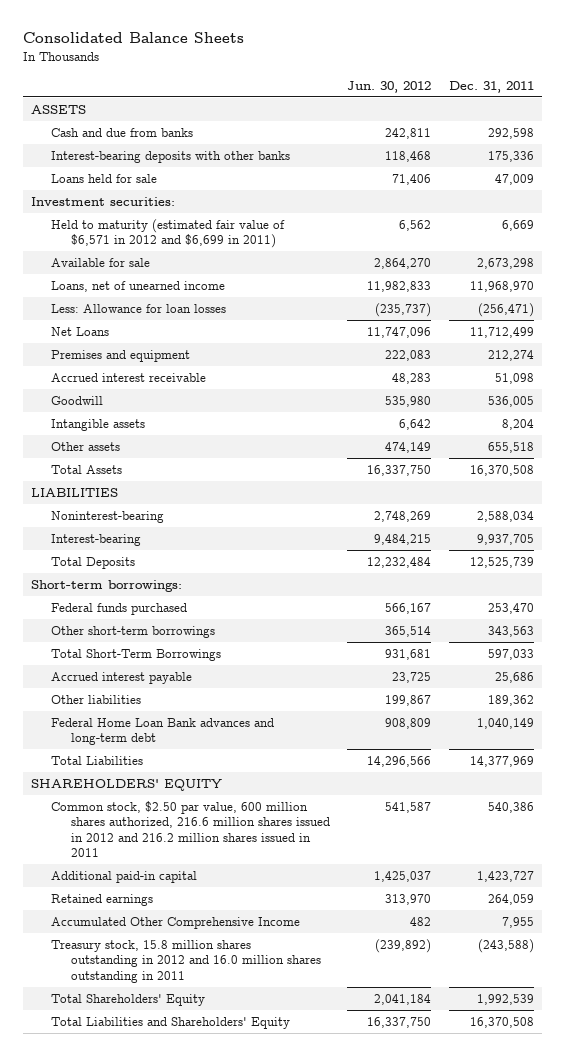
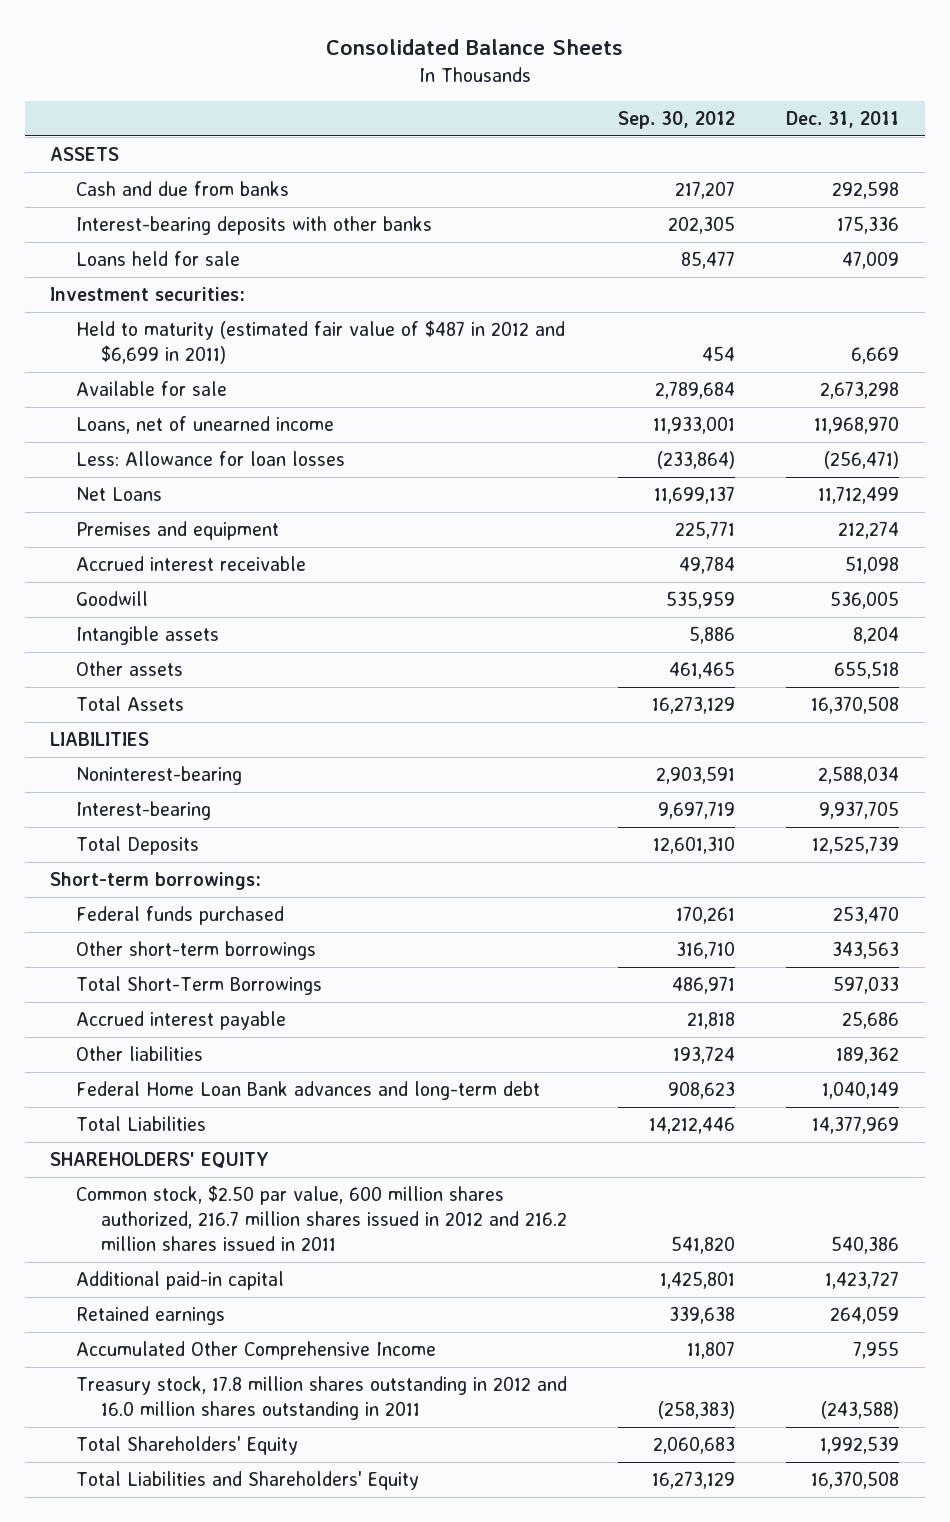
[347,80,432,93] Jun. 30, 2012 -> none
none -> [617,111,735,130] Sep. 30, 2012
[51,218,286,249] Held to maturity (estimated fair value of $6,571 in 2012 and $6,699 in 2011) -> [75,319,565,365] Held to maturity (estimated fair value of $487 in 2012 and $6,699 in 2011)
[51,800,331,858] Common stock, $2.50 par value, 600 million shares authorized, 216.6 million shares issued in 2012 and 216.2 million shares issued in 2011 -> [75,1184,567,1252] Common stock, $2.50 par value, 600 million shares authorized, 216.7 million shares issued in 2012 and 216.2 million shares issued in 2011
[51,939,322,983] Treasury stock, 15.8 million shares outstanding in 2012 and 16.0 million shares outstanding in 2011 -> [75,1375,567,1421] Treasury stock, 17.8 million shares outstanding in 2012 and 16.0 million shares outstanding in 2011

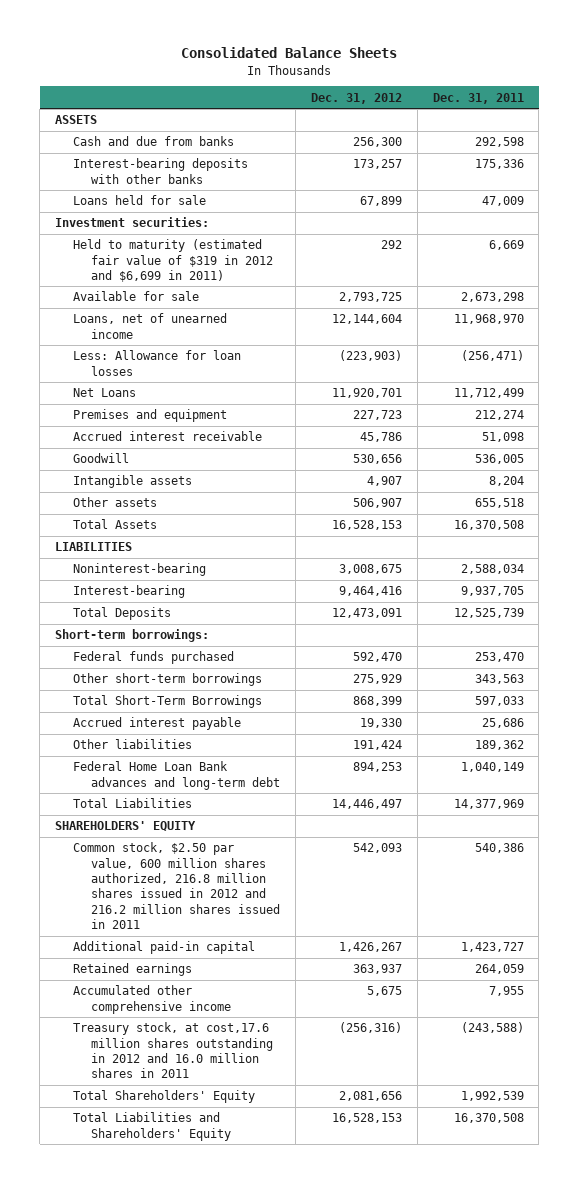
[617,111,735,130] Sep. 30, 2012 -> none
none -> [310,92,402,104] Dec. 31, 2012
[75,319,565,365] Held to maturity (estimated fair value of $487 in 2012 and $6,699 in 2011) -> [73,239,274,282] Held to maturity (estimated fair value of $319 in 2012 and $6,699 in 2011)
[75,1184,567,1252] Common stock, $2.50 par value, 600 million shares authorized, 216.7 million shares issued in 2012 and 216.2 million shares issued in 2011 -> [73,842,281,929] Common stock, $2.50 par value, 600 million shares authorized, 216.8 million shares issued in 2012 and 216.2 million shares issued in 2011
[75,1340,436,1360] Accumulated Other Comprehensive Income -> [73,985,232,1014] Accumulated other comprehensive income
[75,1375,567,1421] Treasury stock, 17.8 million shares outstanding in 2012 and 16.0 million shares outstanding in 2011 -> [73,1022,274,1079] Treasury stock, at cost,17.6 million shares outstanding in 2012 and 16.0 million shares in 2011

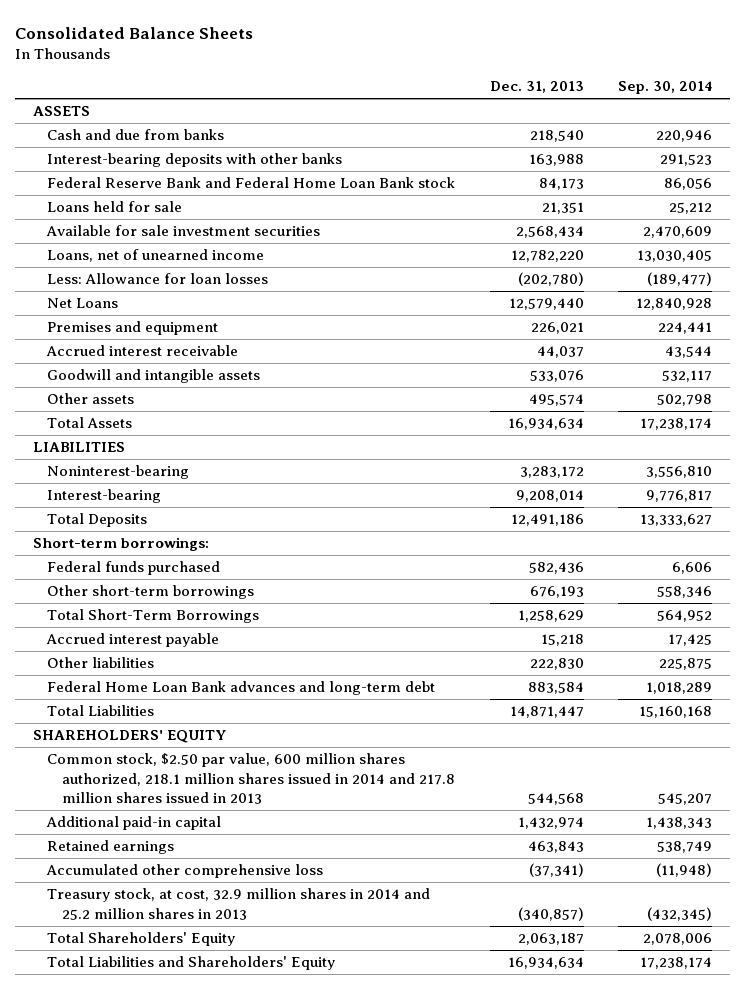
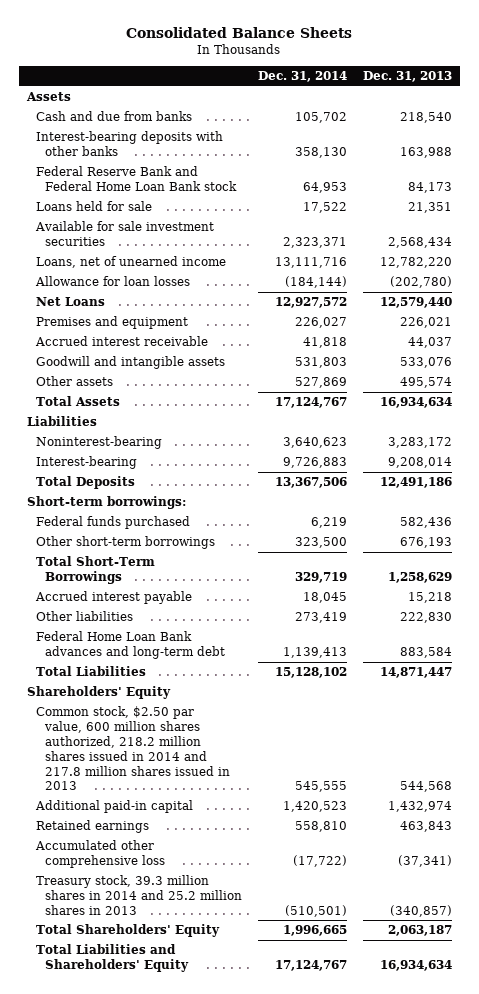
[618,81,713,95] Sep. 30, 2014 -> none
none -> [258,71,348,83] Dec. 31, 2014
[32,106,90,117] ASSETS -> [25,92,71,102] Assets
[47,273,269,285] Less: Allowance for loan losses -> [35,276,191,287] Allowance for loan losses
[32,442,125,453] LIABILITIES -> [26,416,97,427] Liabilities
[32,730,226,744] SHAREHOLDERS' EQUITY -> [26,686,171,700] Shareholders' Equity
[47,753,455,805] Common stock, $2.50 par value, 600 million shares authorized, 218.1 million shares issued in 2014 and 217.8 million shares issued in 2013 -> [36,706,231,791] Common stock, $2.50 par value, 600 million shares authorized, 218.2 million shares issued in 2014 and 217.8 million shares issued in 2013
[47,888,431,920] Treasury stock, at cost, 32.9 million shares in 2014 and 25.2 million shares in 2013 -> [36,875,243,915] Treasury stock, 39.3 million shares in 2014 and 25.2 million shares in 2013

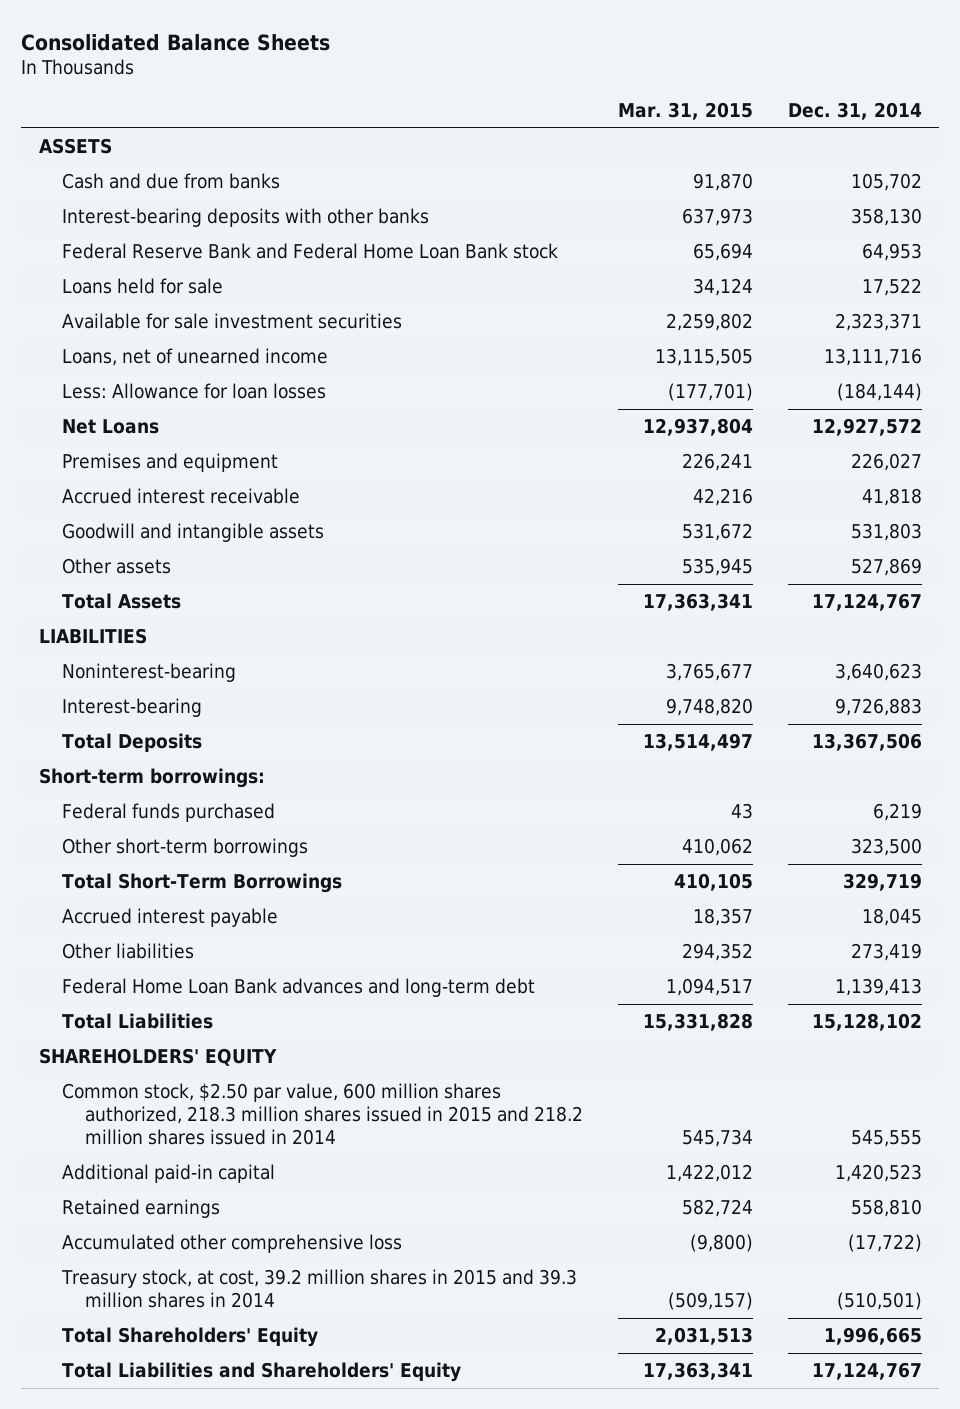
[362,71,452,83] Dec. 31, 2013 -> none
none -> [617,101,753,120] Mar. 31, 2015
[25,92,71,102] Assets -> [38,138,112,155] ASSETS
[35,276,191,287] Allowance for loan losses -> [61,383,326,400] Less: Allowance for loan losses
[26,416,97,427] Liabilities -> [38,628,147,645] LIABILITIES
[26,686,171,700] Shareholders' Equity -> [38,1048,277,1067] SHAREHOLDERS' EQUITY
[36,706,231,791] Common stock, $2.50 par value, 600 million shares authorized, 218.2 million shares issued in 2014 and 217.8 million shares issued in 2013 -> [61,1083,583,1145] Common stock, $2.50 par value, 600 million shares authorized, 218.3 million shares issued in 2015 and 218.2 million shares issued in 2014
[36,875,243,915] Treasury stock, 39.3 million shares in 2014 and 25.2 million shares in 2013 -> [60,1269,577,1309] Treasury stock, at cost, 39.2 million shares in 2015 and 39.3 million shares in 2014

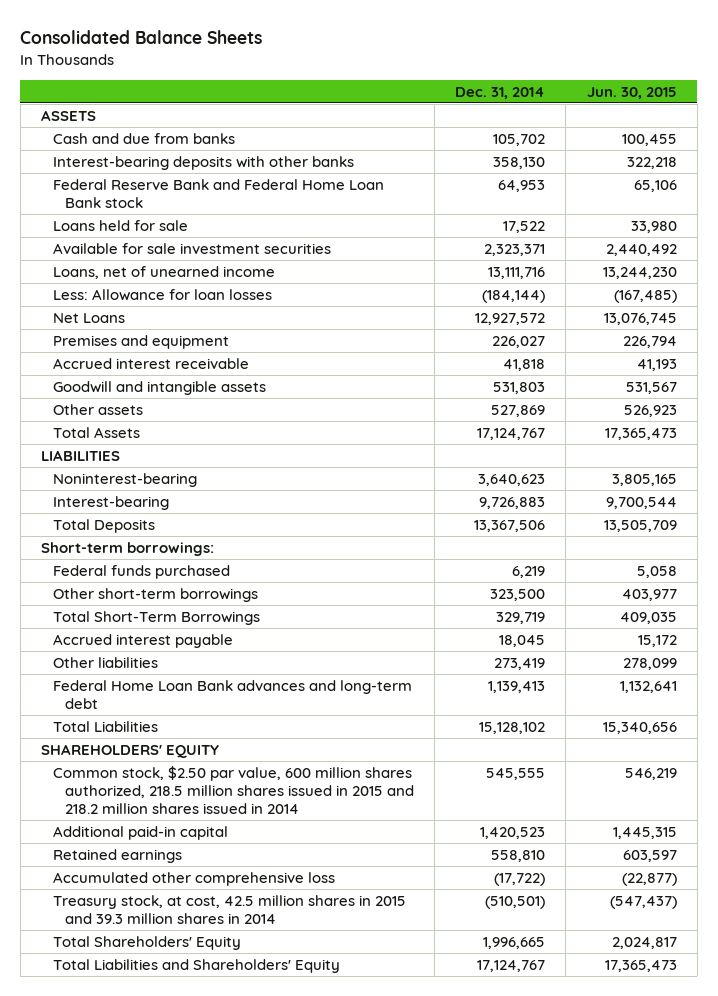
[617,101,753,120] Mar. 31, 2015 -> none
none -> [586,86,677,99] Jun. 30, 2015
[61,1083,583,1145] Common stock, $2.50 par value, 600 million shares authorized, 218.3 million shares issued in 2015 and 218.2 million shares issued in 2014 -> [52,765,414,815] Common stock, $2.50 par value, 600 million shares authorized, 218.5 million shares issued in 2015 and 218.2 million shares issued in 2014
[60,1269,577,1309] Treasury stock, at cost, 39.2 million shares in 2015 and 39.3 million shares in 2014 -> [52,894,406,925] Treasury stock, at cost, 42.5 million shares in 2015 and 39.3 million shares in 2014

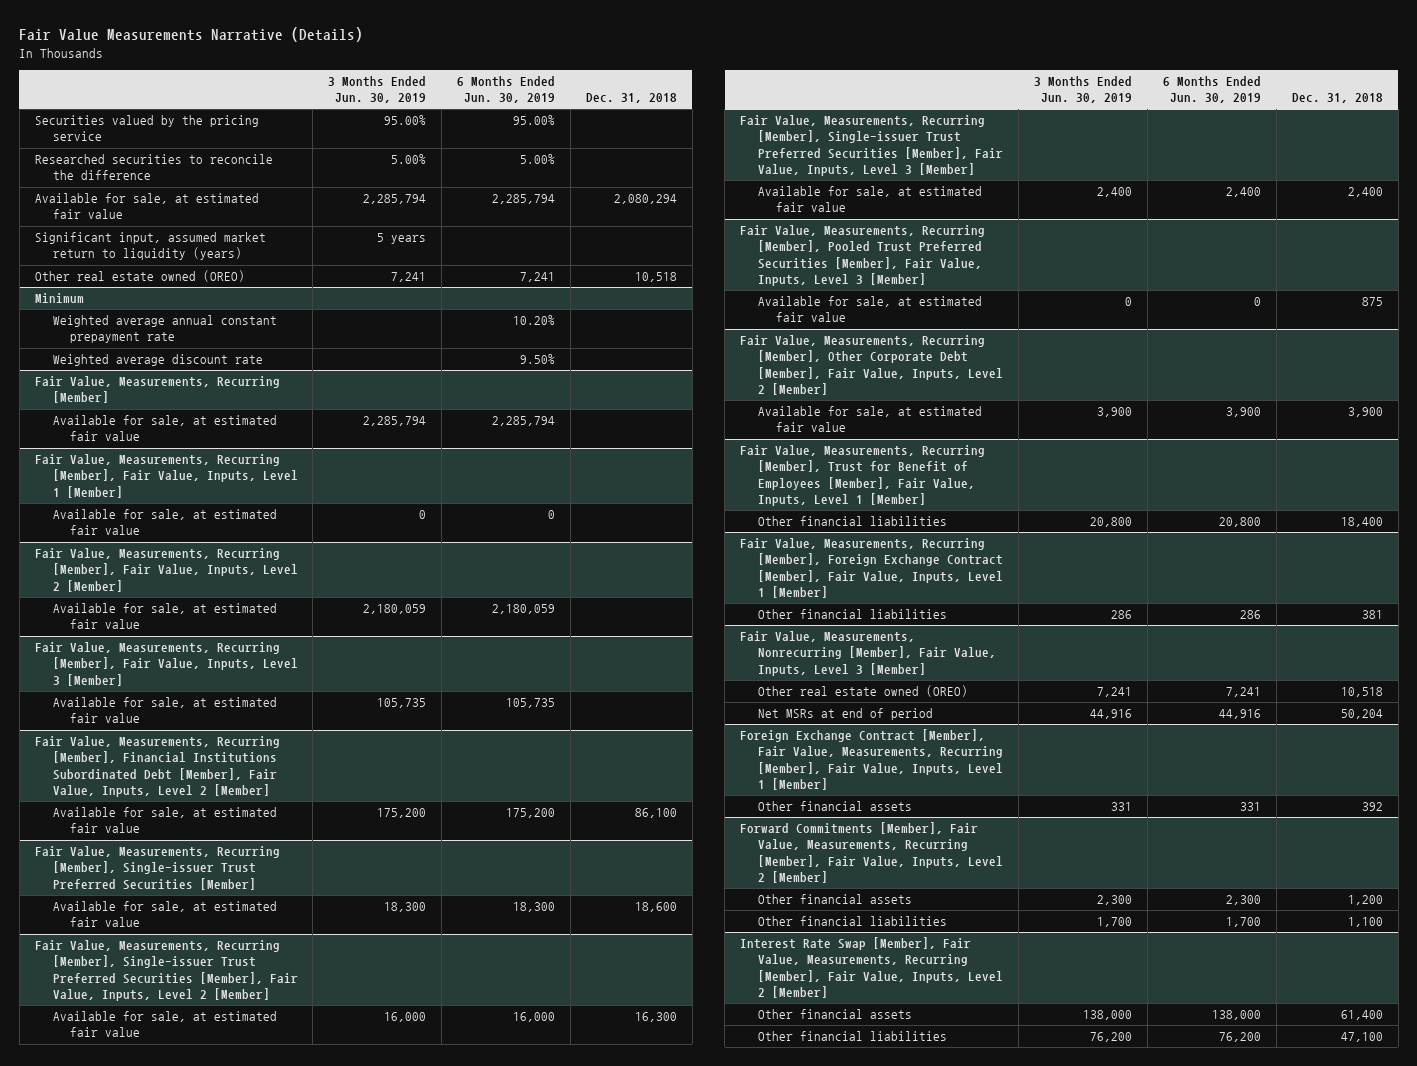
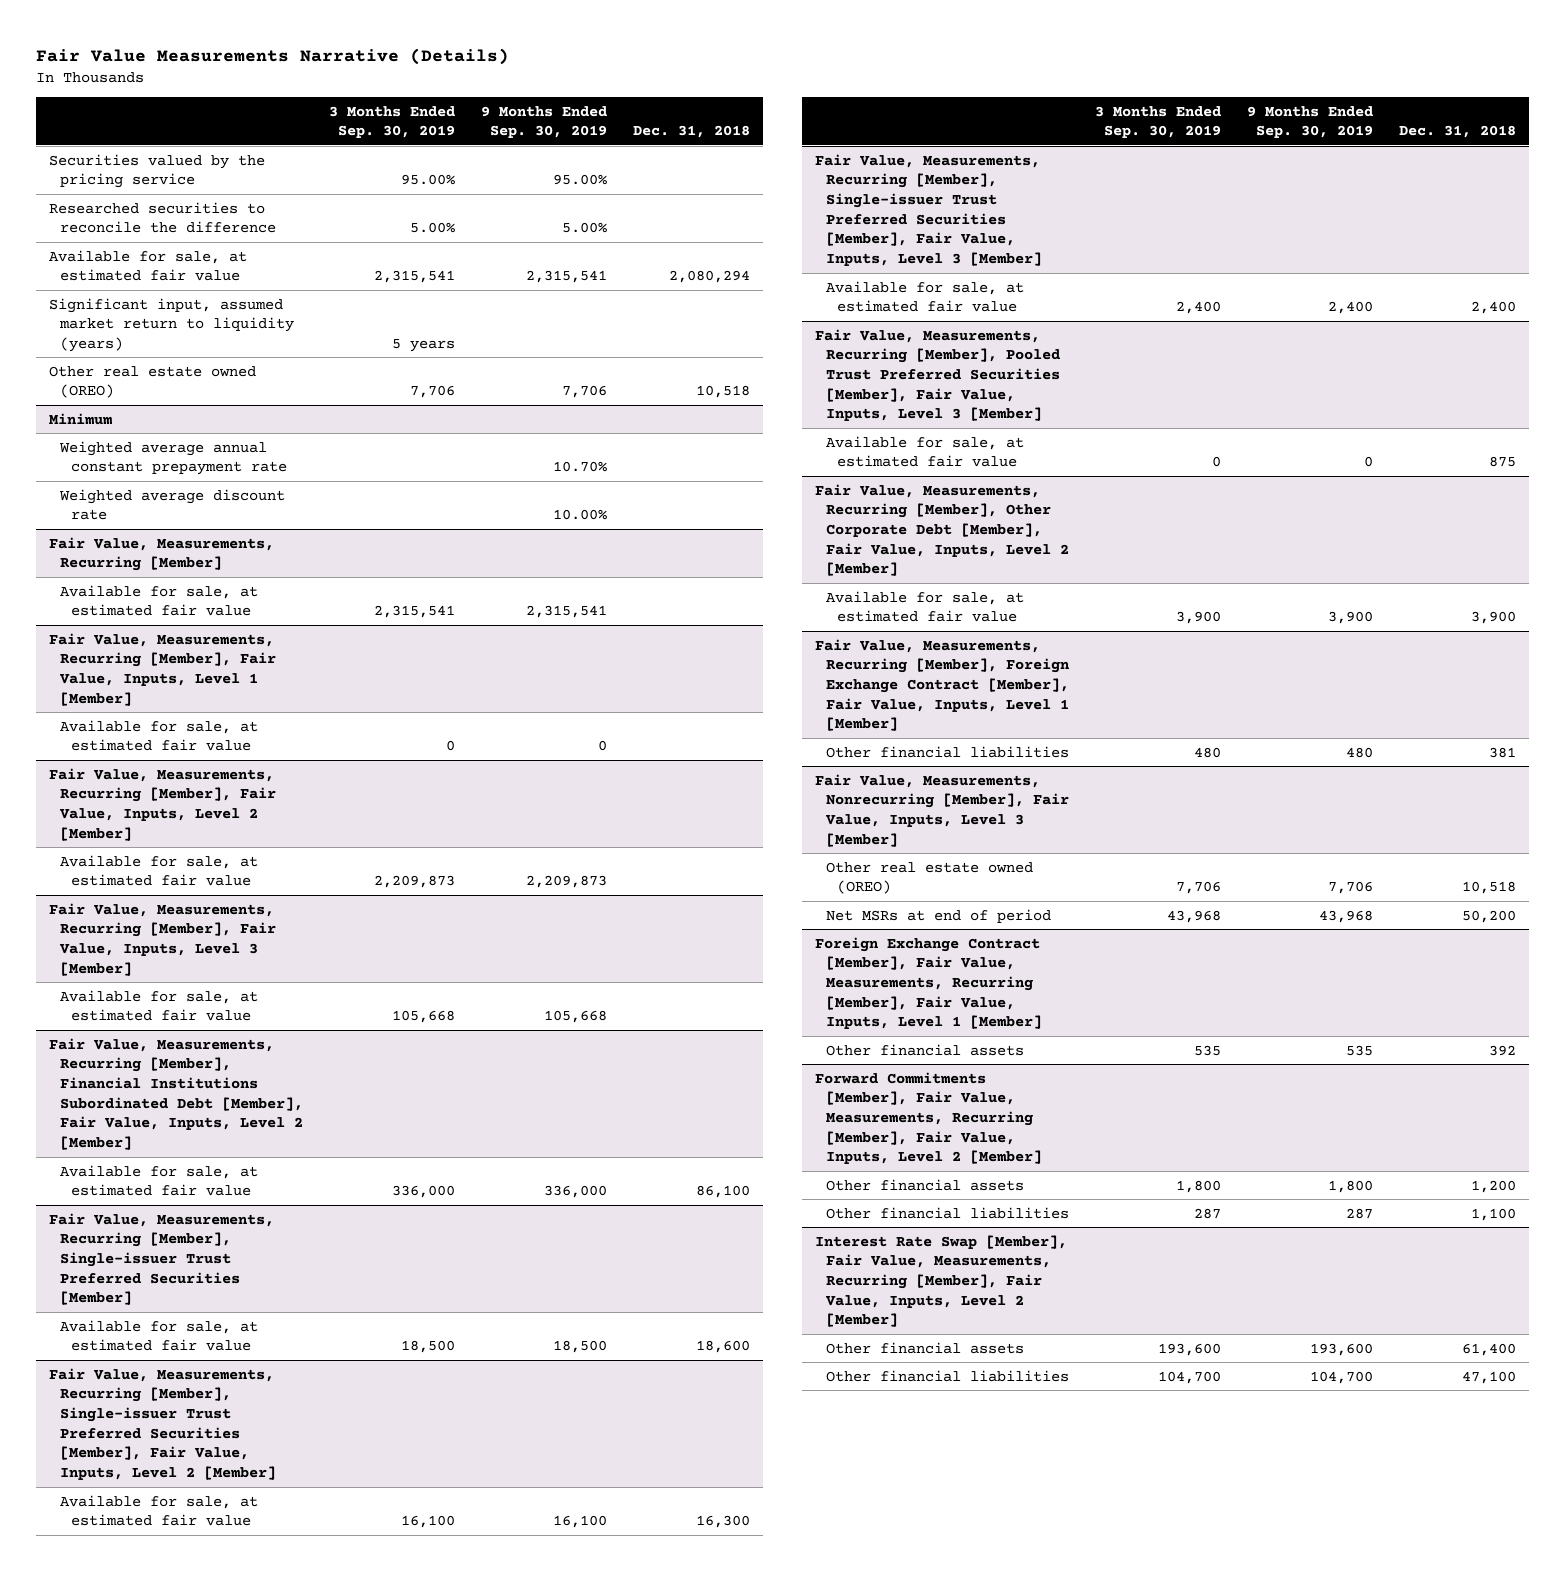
[328,75,427,104] 3 Months Ended Jun. 30, 2019 -> none
[457,75,556,104] 6 Months Ended Jun. 30, 2019 -> none
none -> [329,105,456,139] 3 Months Ended Sep. 30, 2019
none -> [481,105,608,139] 9 Months Ended Sep. 30, 2019
[740,445,986,506] Fair Value, Measurements, Recurring [Member], Trust for Benefit of Employees [Member], Fair Value, Inputs, Level 1 [Member] -> none
[758,516,948,527] Other financial liabilities -> none
[1340,709,1383,720] 50,204 -> [1461,909,1516,923] 50,200

